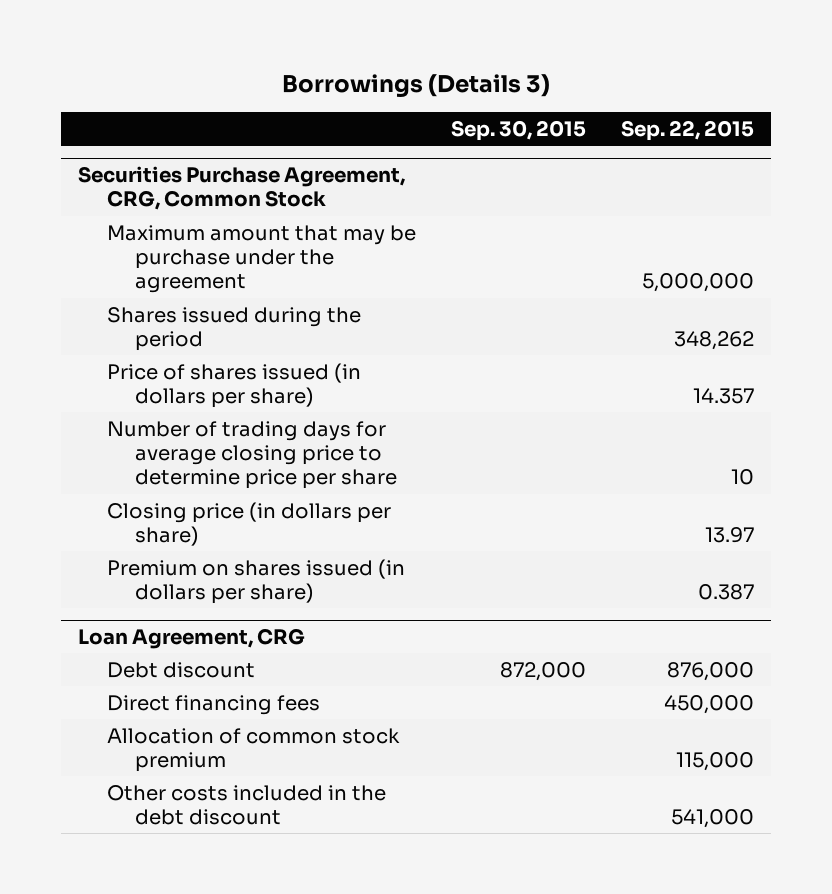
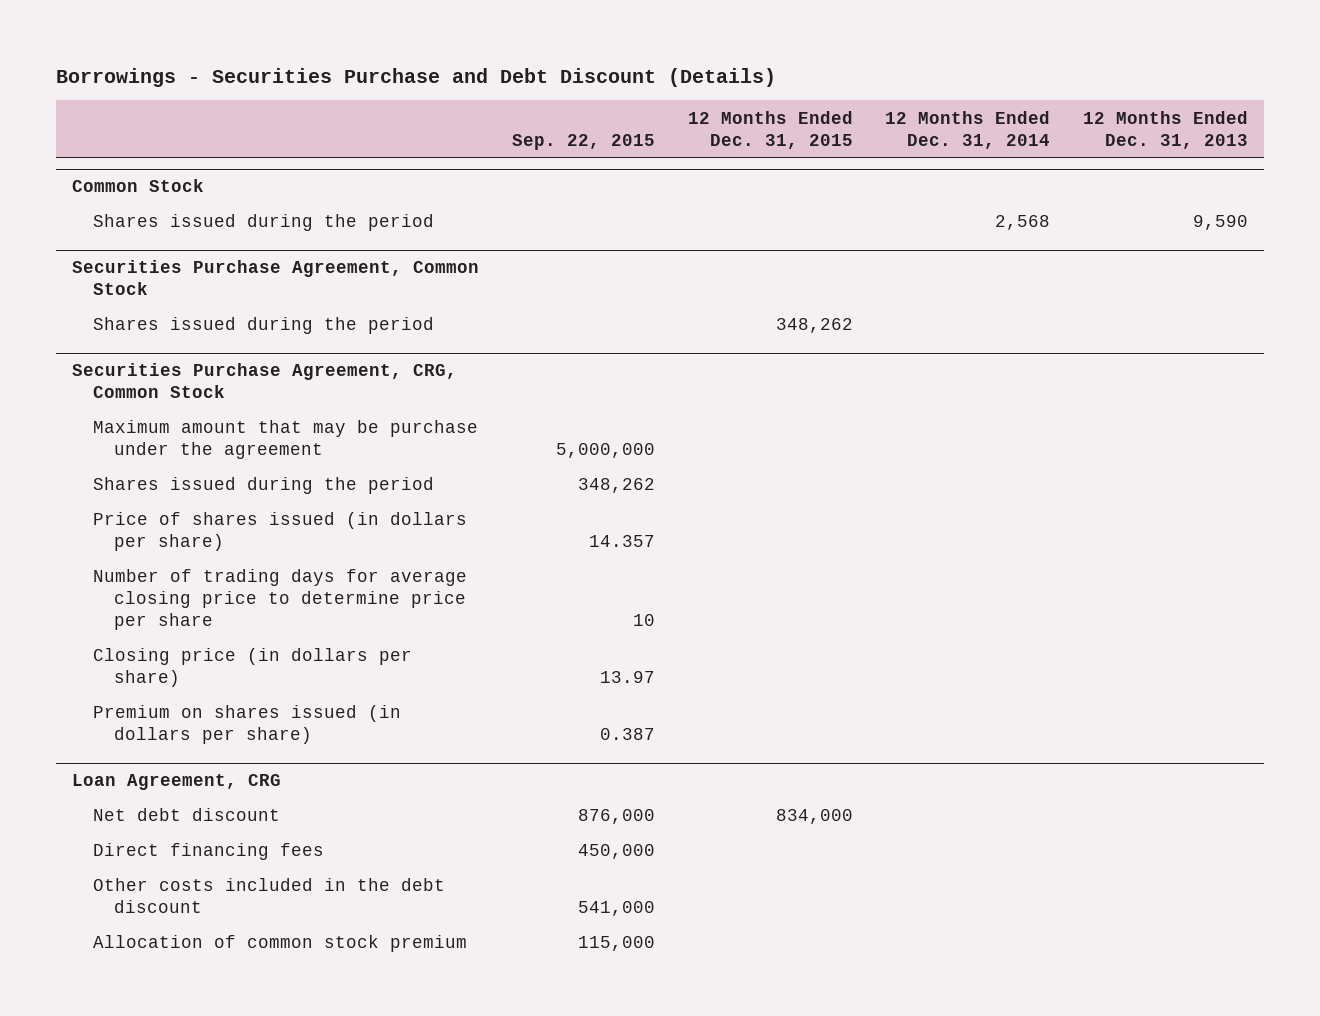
[281,74,550,99] Borrowings (Details 3) -> [55,67,776,87] Borrowings - Securities Purchase and Debt Discount (Details)
[450,120,586,142] Sep. 30, 2015 -> none
none -> [687,110,853,149] 12 Months Ended Dec. 31, 2015
none -> [885,110,1051,149] 12 Months Ended Dec. 31, 2014
none -> [1082,110,1248,149] 12 Months Ended Dec. 31, 2013
none -> [72,179,205,193] Common Stock
none -> [93,214,435,232] Shares issued during the period
none -> [72,260,480,296] Securities Purchase Agreement, Common Stock
none -> [93,317,435,335] Shares issued during the period
[106,661,255,678] Debt discount -> [93,808,281,822] Net debt discount
[106,727,400,773] Allocation of common stock premium -> [93,935,468,953] Allocation of common stock premium

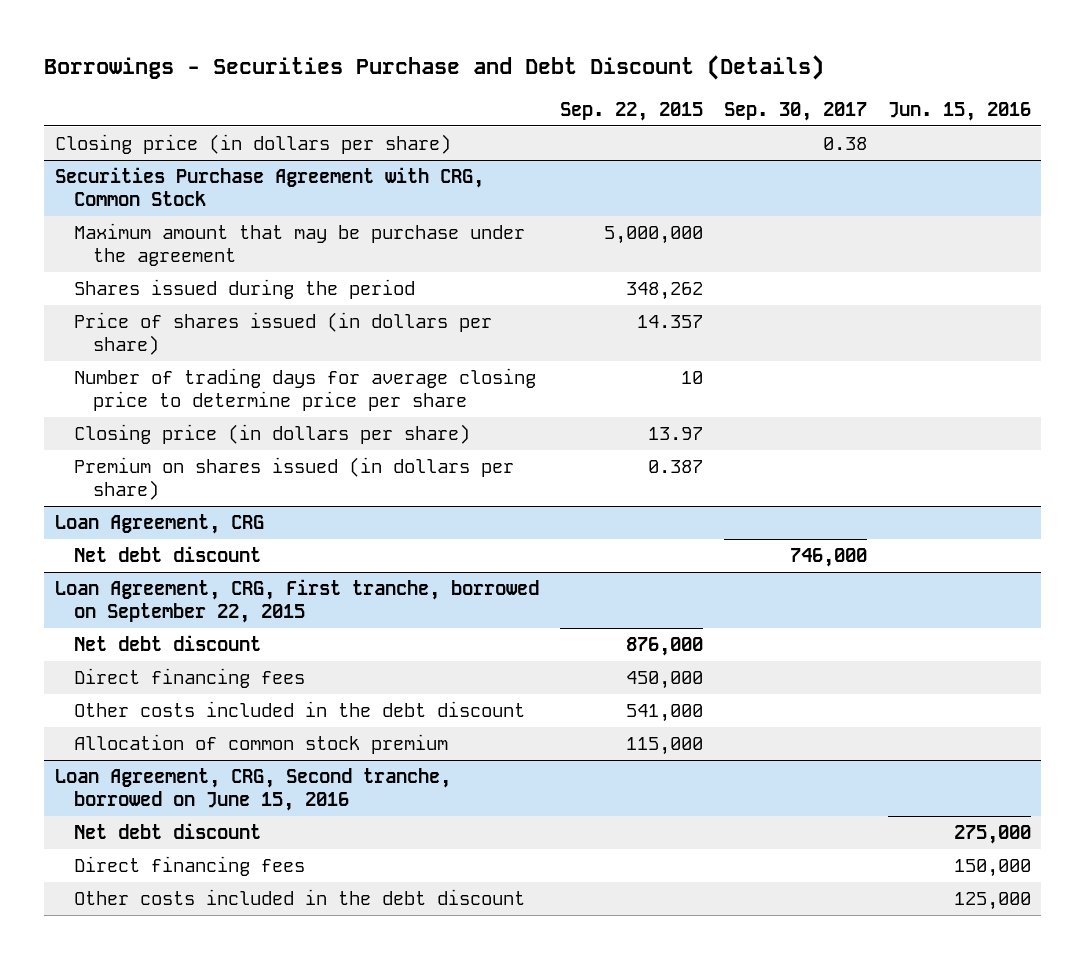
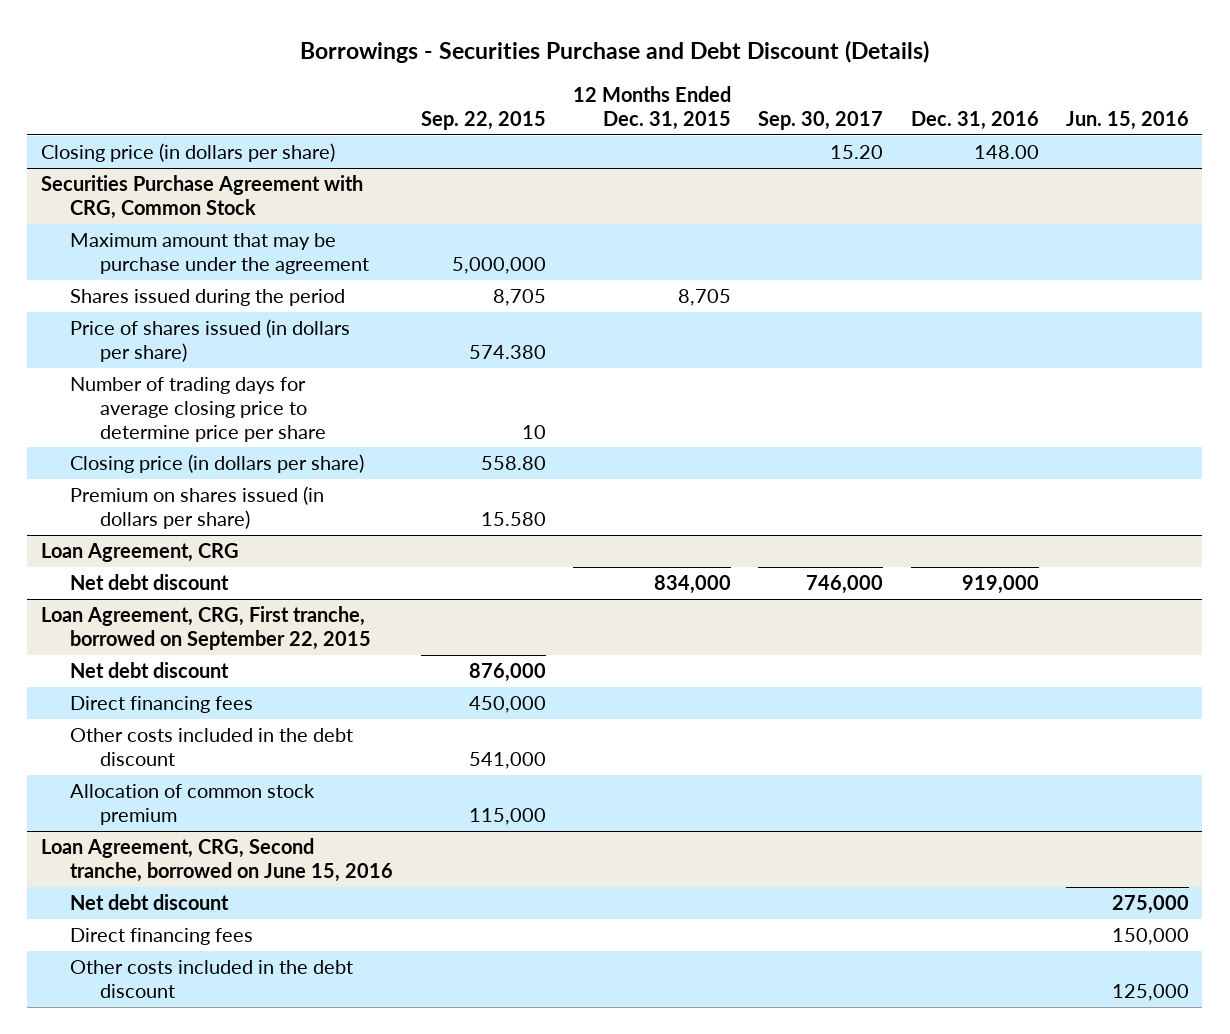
none -> [572,86,731,130] 12 Months Ended Dec. 31, 2015
none -> [910,110,1039,130] Dec. 31, 2016
[822,137,867,151] 0.38 -> [830,145,884,160] 15.20
[625,282,703,301] 348,262 -> [492,289,546,307] 8,705
[636,315,703,329] 14.357 -> [468,344,546,359] 574.380
[647,427,703,441] 13.97 -> [480,456,546,471] 558.80
[647,460,703,474] 0.387 -> [480,511,546,526] 15.580

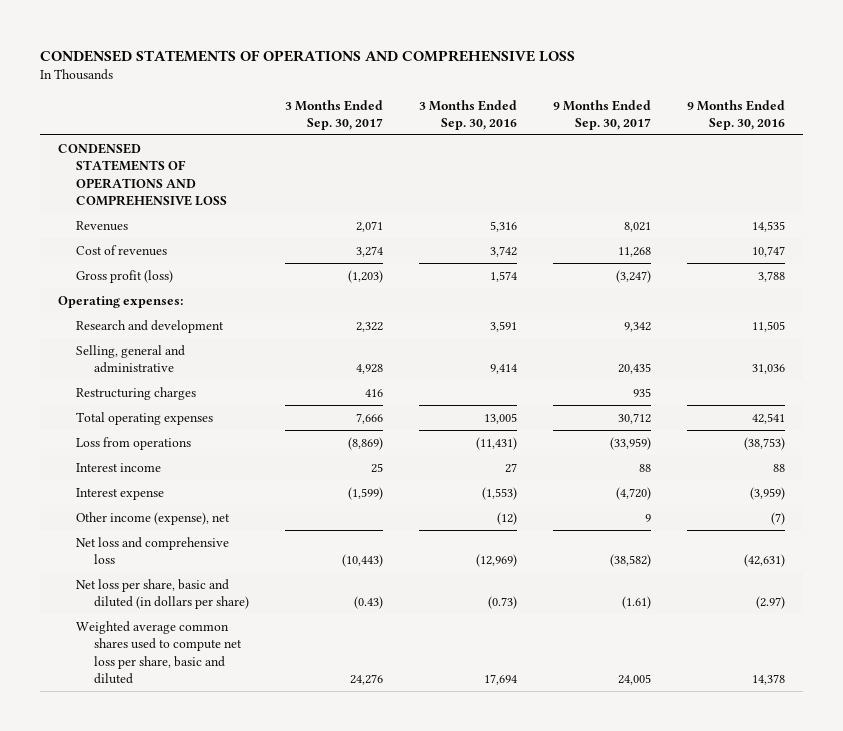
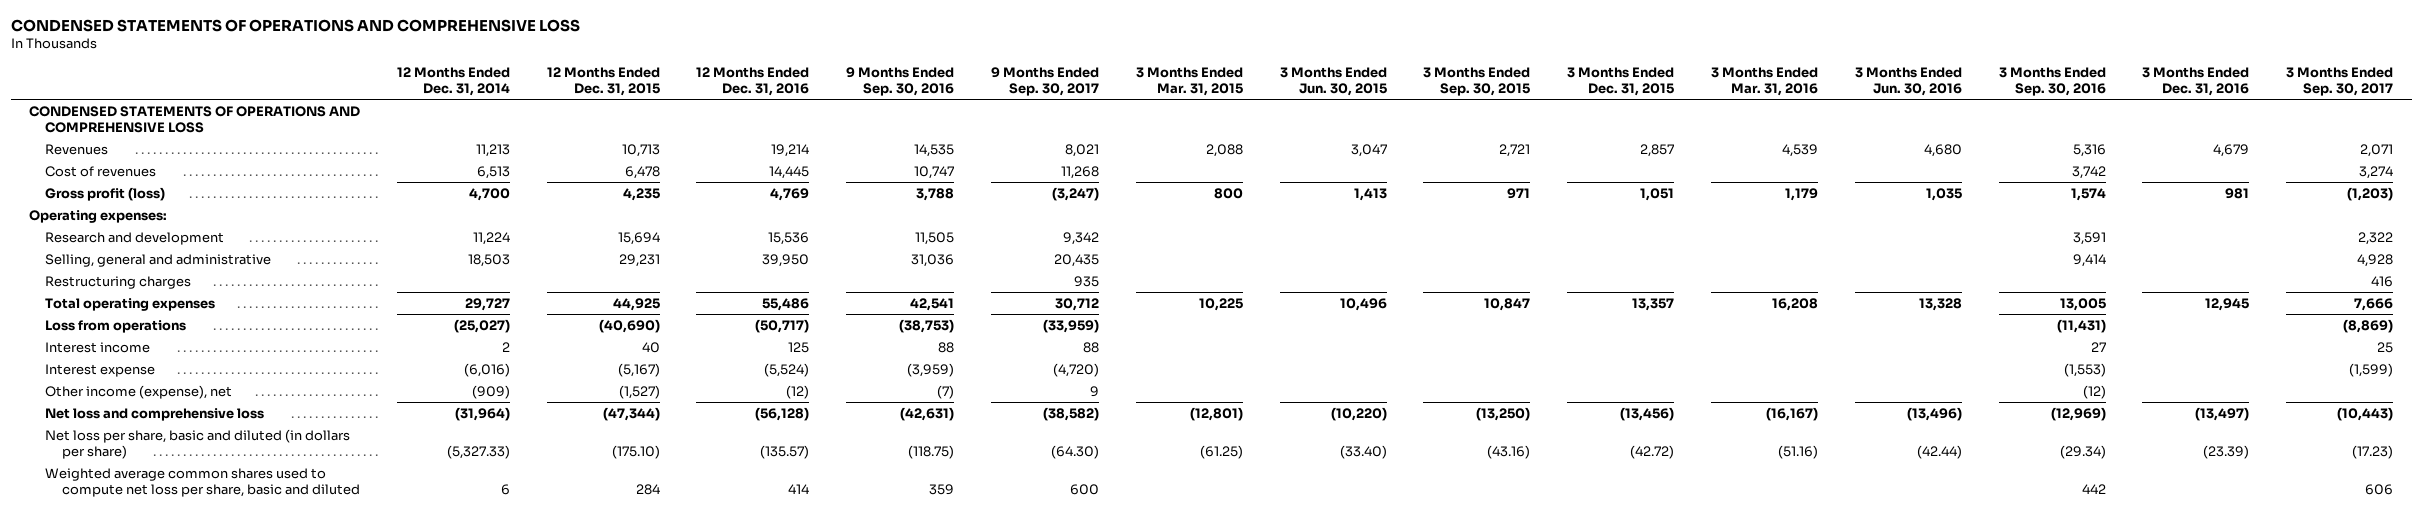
none -> [396,66,510,97] 12 Months Ended Dec. 31, 2014
none -> [546,66,660,97] 12 Months Ended Dec. 31, 2015
none -> [696,66,810,97] 12 Months Ended Dec. 31, 2016
none -> [1135,66,1243,97] 3 Months Ended Mar. 31, 2015
none -> [1279,66,1387,97] 3 Months Ended Jun. 30, 2015
none -> [1423,66,1531,97] 3 Months Ended Sep. 30, 2015
none -> [1567,66,1675,97] 3 Months Ended Dec. 31, 2015
none -> [1711,66,1819,97] 3 Months Ended Mar. 31, 2016
none -> [1854,66,1962,97] 3 Months Ended Jun. 30, 2016
none -> [2142,66,2250,97] 3 Months Ended Dec. 31, 2016
[353,596,383,610] (0.43) -> [2352,444,2394,459] (17.23)
[487,596,517,610] (0.73) -> [2059,444,2106,459] (29.34)
[621,596,651,610] (1.61) -> [1051,444,1100,459] (64.30)
[755,596,785,610] (2.97) -> [908,444,955,459] (118.75)
[349,673,383,685] 24,276 -> [2365,483,2394,495] 606
[483,673,517,685] 17,694 -> [2081,483,2106,494] 442
[617,673,651,685] 24,005 -> [1070,483,1100,495] 600
[751,673,785,685] 14,378 -> [929,483,955,495] 359

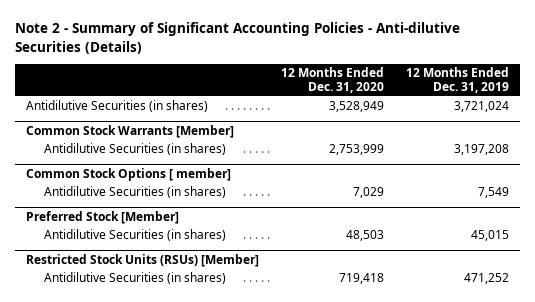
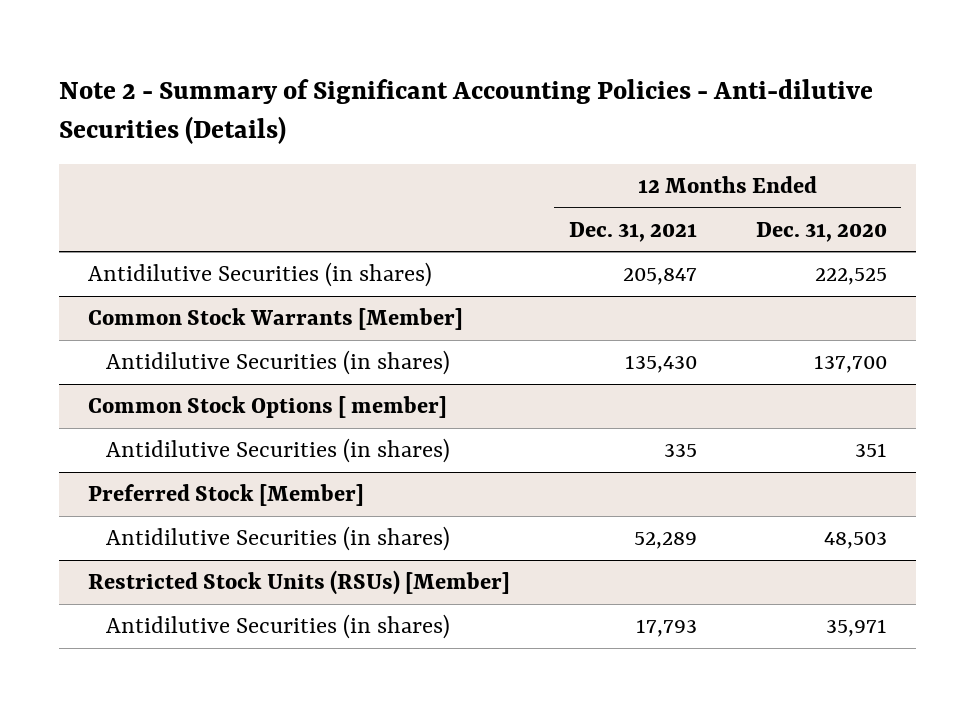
[406,67,510,93] 12 Months Ended Dec. 31, 2019 -> none
none -> [569,221,698,242] Dec. 31, 2021
[329,101,385,113] 3,528,949 -> [814,268,887,286] 222,525
[329,144,385,156] 2,753,999 -> [813,355,887,374] 137,700
[353,187,385,199] 7,029 -> [854,443,887,458] 351
[339,273,385,285] 719,418 -> [825,619,887,638] 35,971

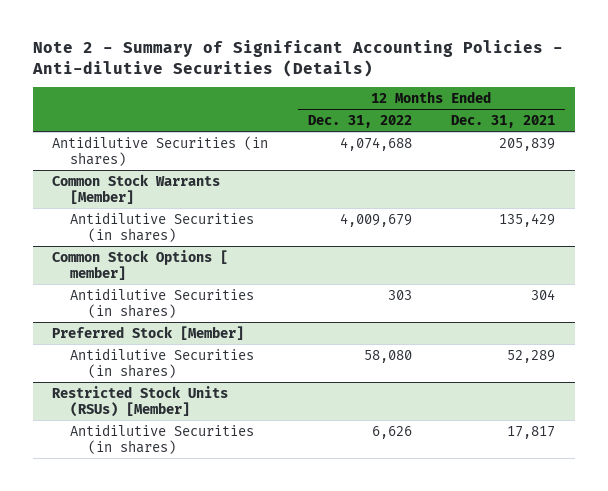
[755,221,887,242] Dec. 31, 2020 -> none
none -> [307,114,412,128] Dec. 31, 2022
[623,268,698,286] 205,847 -> [499,137,556,151] 205,839
[625,355,698,374] 135,430 -> [499,212,556,227] 135,429
[664,444,698,458] 335 -> [531,288,556,300] 304
[636,619,698,638] 17,793 -> [507,425,556,439] 17,817

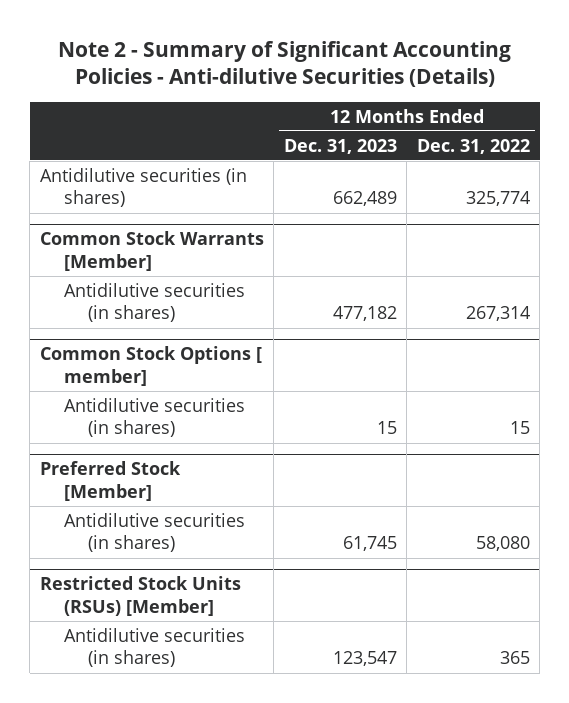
[451,114,556,128] Dec. 31, 2021 -> none
none -> [283,138,397,154] Dec. 31, 2023
[52,135,269,166] Antidilutive Securities (in shares) -> [39,167,247,208] Antidilutive securities (in shares)
[339,136,412,151] 4,074,688 -> [465,191,530,207] 325,774
[70,211,255,242] Antidilutive Securities (in shares) -> [63,282,245,323] Antidilutive securities (in shares)
[339,212,412,227] 4,009,679 -> [465,306,530,322] 267,314
[70,287,255,318] Antidilutive Securities (in shares) -> [63,397,245,438] Antidilutive securities (in shares)
[387,289,412,300] 303 -> [509,421,530,435] 15
[70,347,255,378] Antidilutive Securities (in shares) -> [63,512,245,553] Antidilutive securities (in shares)
[70,423,255,454] Antidilutive Securities (in shares) -> [63,627,245,668] Antidilutive securities (in shares)
[371,425,412,439] 6,626 -> [499,651,530,665] 365

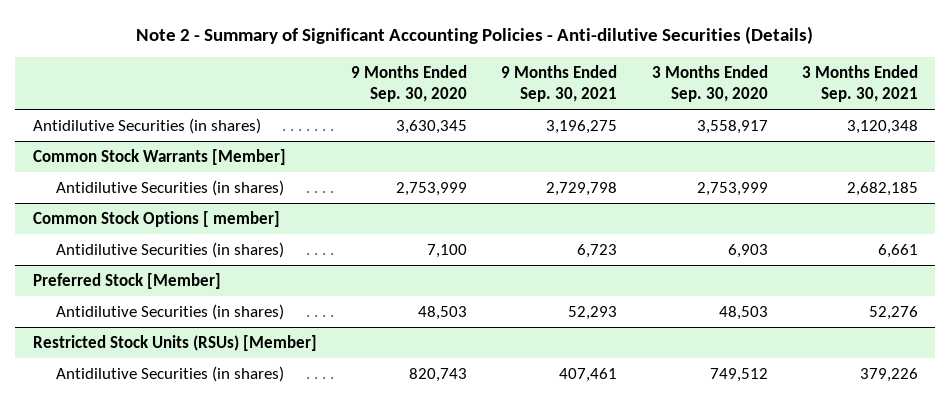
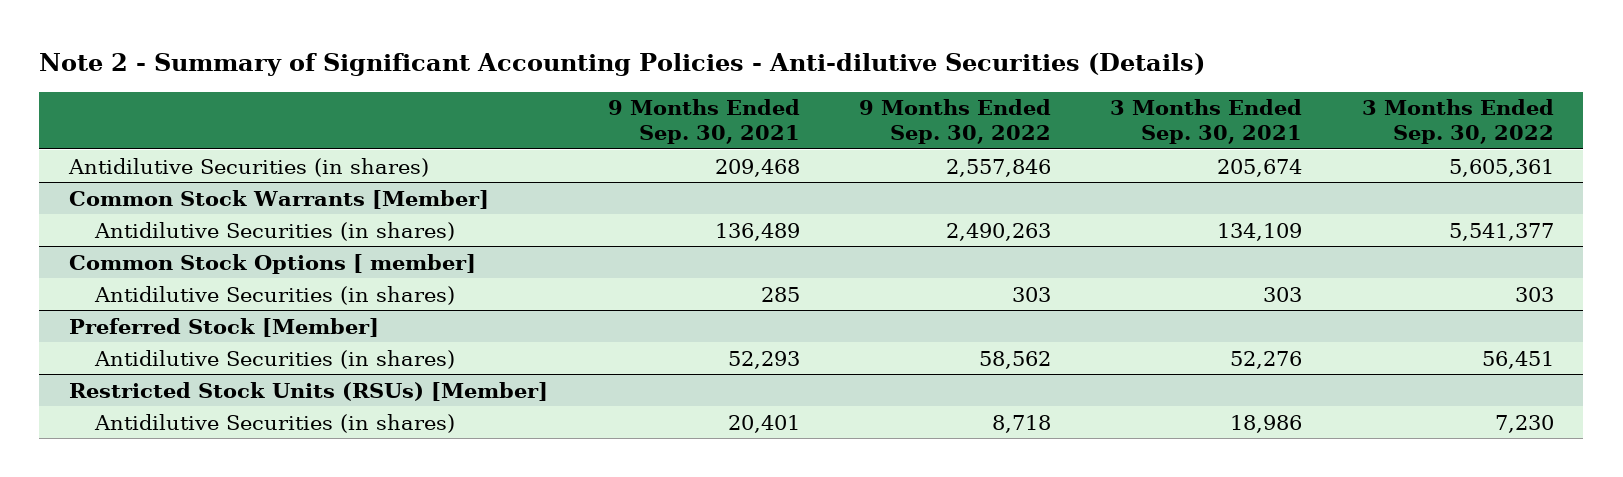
[351,65,468,103] 9 Months Ended Sep. 30, 2020 -> none
[651,65,768,103] 3 Months Ended Sep. 30, 2020 -> none
none -> [858,99,1051,144] 9 Months Ended Sep. 30, 2022
none -> [1361,99,1554,144] 3 Months Ended Sep. 30, 2022
[546,119,618,134] 3,196,275 -> [714,158,800,177] 209,468
[847,119,919,134] 3,120,348 -> [1217,158,1303,177] 205,674
[546,181,618,196] 2,729,798 -> [714,222,800,241] 136,489
[847,181,919,196] 2,682,185 -> [1217,222,1303,241] 134,109
[577,243,618,258] 6,723 -> [760,286,800,302] 285
[878,243,919,258] 6,661 -> [1263,286,1303,302] 303
[559,367,618,382] 407,461 -> [727,414,800,433] 20,401
[860,367,919,382] 379,226 -> [1230,414,1303,433] 18,986

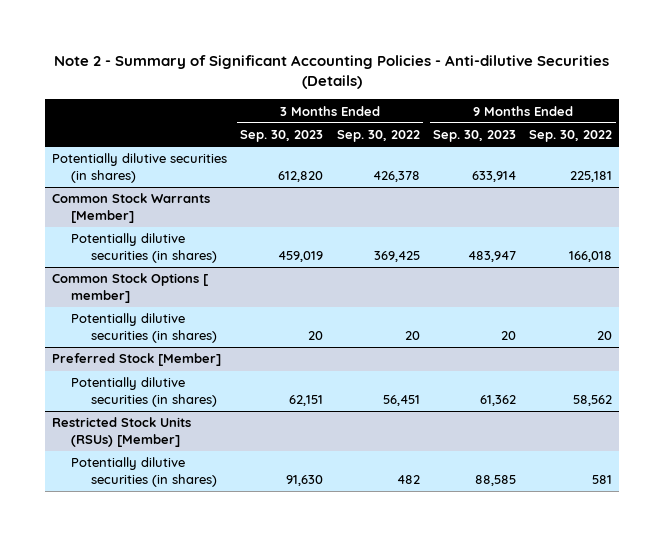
[607,99,800,144] 9 Months Ended Sep. 30, 2021 -> none
[1110,99,1303,144] 3 Months Ended Sep. 30, 2021 -> none
none -> [240,130,324,143] Sep. 30, 2023
none -> [433,130,517,143] Sep. 30, 2023
[68,157,430,177] Antidilutive Securities (in shares) -> [52,153,228,183] Potentially dilutive securities (in shares)
[945,158,1051,177] 2,557,846 -> [570,170,613,182] 225,181
[1448,158,1554,177] 5,605,361 -> [372,170,420,182] 426,378
[93,221,455,241] Antidilutive Securities (in shares) -> [71,233,217,263] Potentially dilutive securities (in shares)
[945,222,1051,241] 2,490,263 -> [569,250,613,262] 166,018
[1448,222,1554,241] 5,541,377 -> [373,250,420,262] 369,425
[93,285,455,305] Antidilutive Securities (in shares) -> [71,313,217,343] Potentially dilutive securities (in shares)
[1011,286,1051,302] 303 -> [597,330,613,340] 20
[1514,286,1554,302] 303 -> [404,330,420,340] 20
[93,349,455,369] Antidilutive Securities (in shares) -> [71,377,217,407] Potentially dilutive securities (in shares)
[93,413,455,433] Antidilutive Securities (in shares) -> [71,457,217,487] Potentially dilutive securities (in shares)
[991,414,1051,433] 8,718 -> [592,474,613,484] 581
[1494,414,1554,433] 7,230 -> [396,474,420,484] 482

